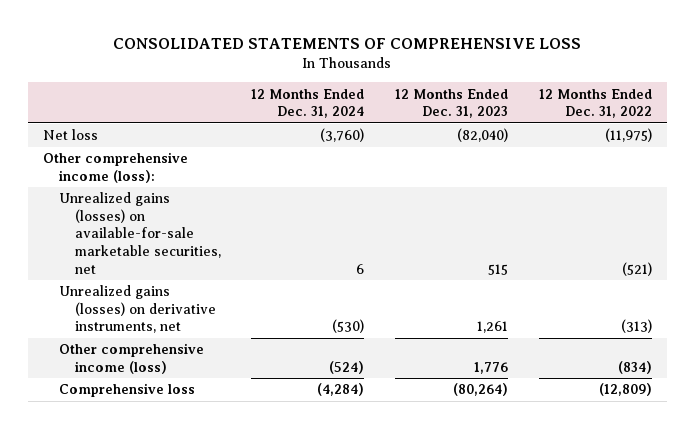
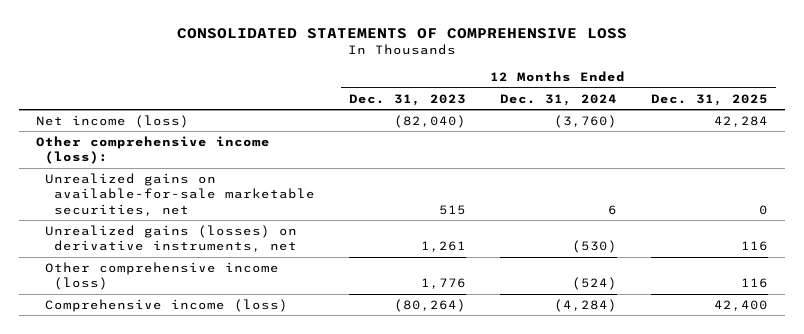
[538,88,652,119] 12 Months Ended Dec. 31, 2022 -> none
none -> [650,93,768,106] Dec. 31, 2025
[43,129,99,141] Net loss -> [36,114,190,128] Net income (loss)
[58,192,221,274] Unrealized gains (losses) on available-for-sale marketable securities, net -> [45,172,316,216] Unrealized gains on available-for-sale marketable securities, net
[58,383,195,398] Comprehensive loss -> [45,298,289,312] Comprehensive income (loss)

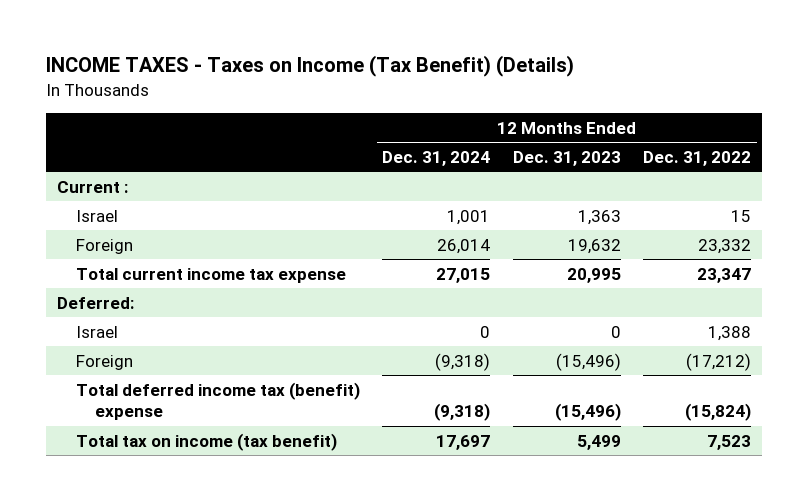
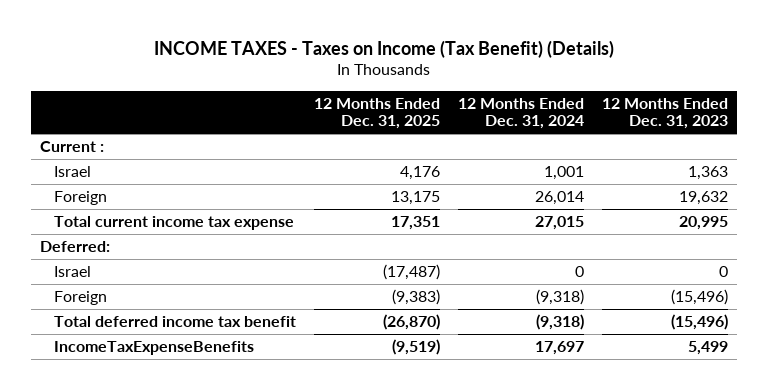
[643,150,752,166] Dec. 31, 2022 -> none
none -> [314,97,441,130] 12 Months Ended Dec. 31, 2025
[76,381,361,421] Total deferred income tax (benefit) expense -> [54,315,297,327] Total deferred income tax benefit
[76,432,338,451] Total tax on income (tax benefit) -> [54,340,255,355] IncomeTaxExpenseBenefits

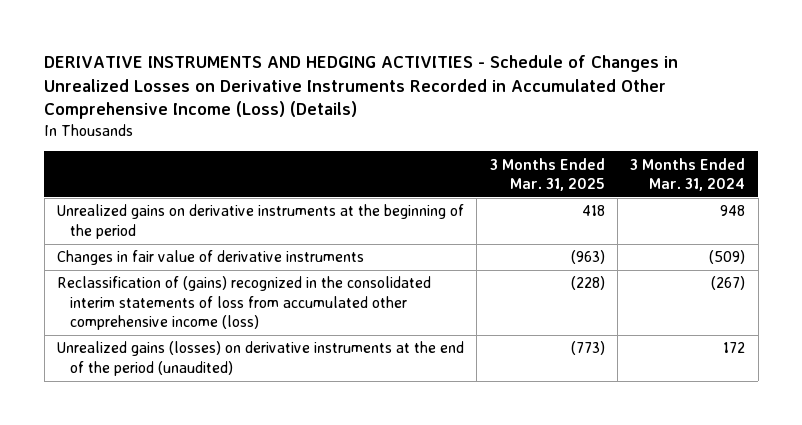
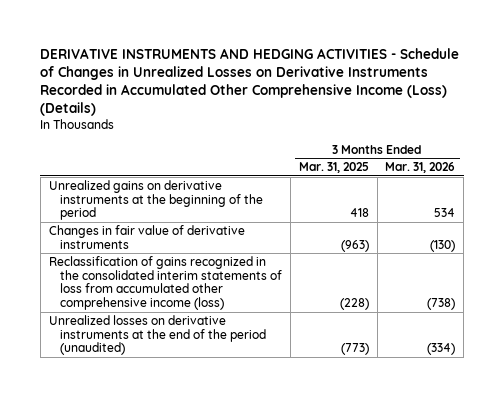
[630,157,746,191] 3 Months Ended Mar. 31, 2024 -> none
none -> [385,162,456,174] Mar. 31, 2026
[56,276,431,331] Reclassification of (gains) recognized in the consolidated interim statements of loss from accumulated other comprehensive income (loss) -> [48,255,282,311] Reclassification of gains recognized in the consolidated interim statements of loss from accumulated other comprehensive income (loss)
[56,341,464,376] Unrealized gains (losses) on derivative instruments at the end of the period (unaudited) -> [48,314,266,356] Unrealized losses on derivative instruments at the end of the period (unaudited)

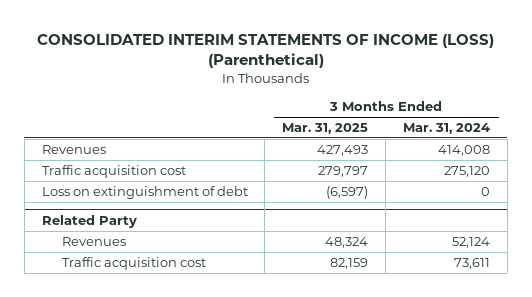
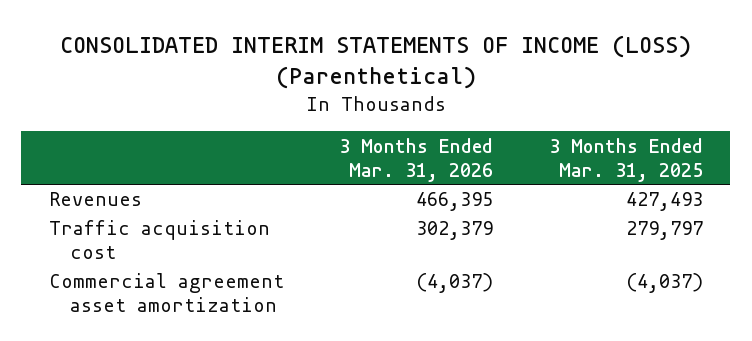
[402,123,490,135] Mar. 31, 2024 -> none
none -> [339,137,494,182] 3 Months Ended Mar. 31, 2026
[41,185,248,199] Loss on extinguishment of debt -> none
[41,214,137,228] Related Party -> none
[61,236,126,246] Revenues -> none
[61,256,206,270] Traffic acquisition cost -> none
none -> [49,273,285,313] Commercial agreement asset amortization

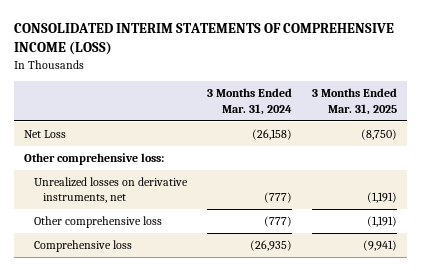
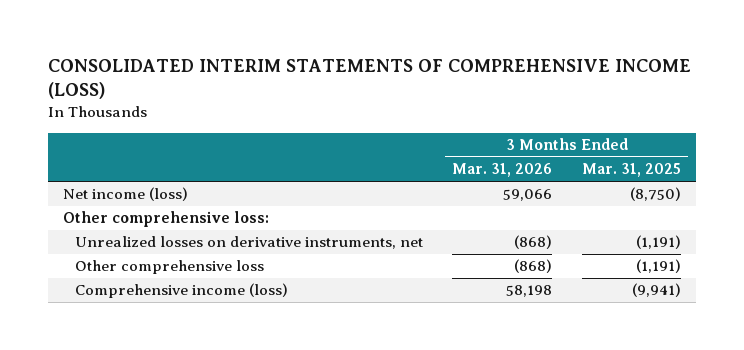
[206,88,292,115] 3 Months Ended Mar. 31, 2024 -> none
none -> [452,163,553,178] Mar. 31, 2026
[24,130,67,139] Net Loss -> [63,187,189,202] Net income (loss)
[33,240,132,253] Comprehensive loss -> [74,283,288,299] Comprehensive income (loss)

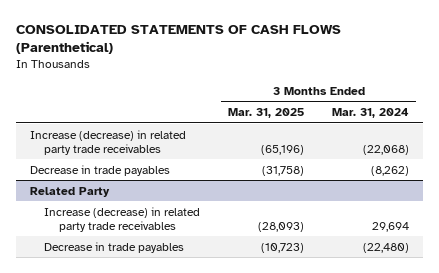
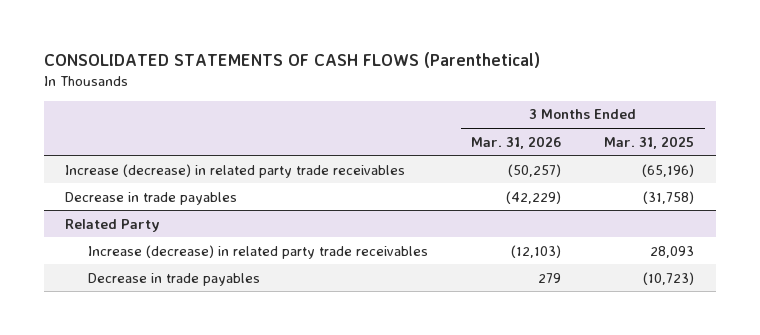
[332,107,410,118] Mar. 31, 2024 -> none
none -> [471,135,562,149] Mar. 31, 2026
[258,221,305,232] (28,093) -> [650,245,695,258] 28,093

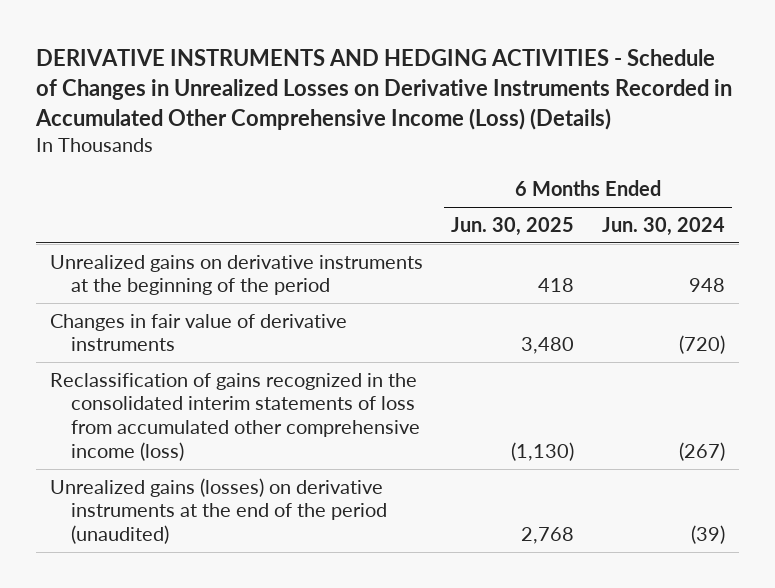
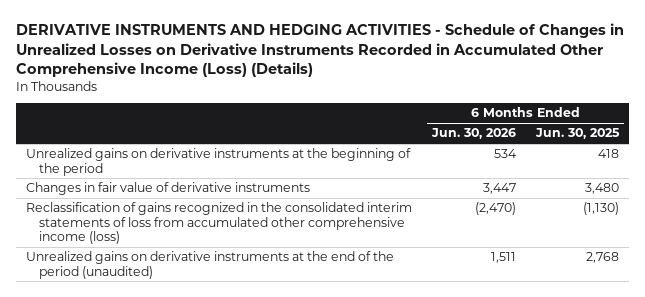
[601,216,725,236] Jun. 30, 2024 -> none
none -> [430,128,516,140] Jun. 30, 2026
[50,477,387,545] Unrealized gains (losses) on derivative instruments at the end of the period (unaudited) -> [25,251,394,279] Unrealized gains on derivative instruments at the end of the period (unaudited)

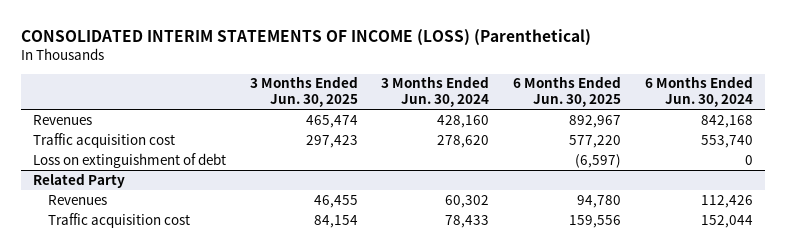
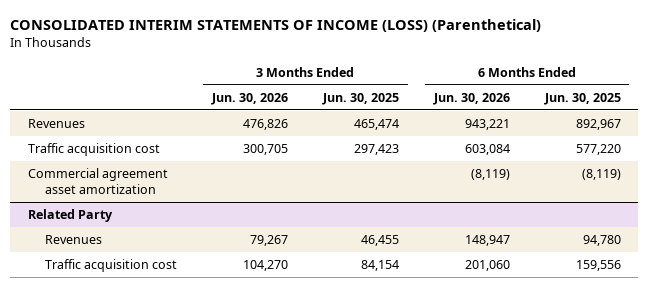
[381,76,490,108] 3 Months Ended Jun. 30, 2024 -> none
[644,76,753,108] 6 Months Ended Jun. 30, 2024 -> none
none -> [211,92,289,105] Jun. 30, 2026
none -> [432,92,510,105] Jun. 30, 2026
[33,152,227,168] Loss on extinguishment of debt -> none
none -> [27,168,168,195] Commercial agreement asset amortization

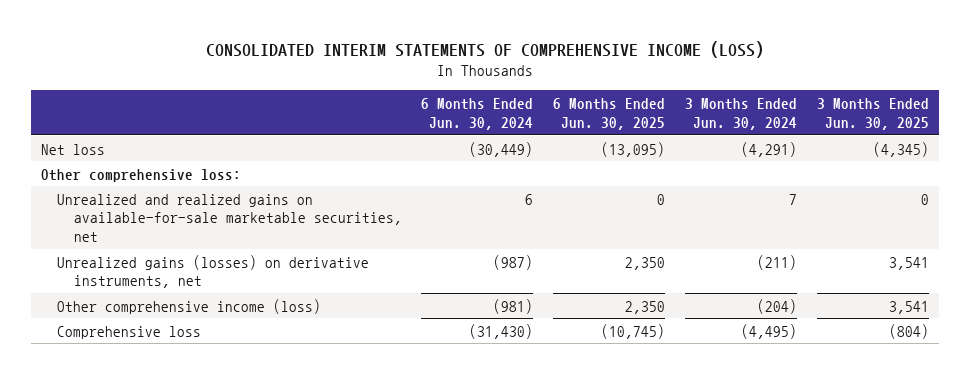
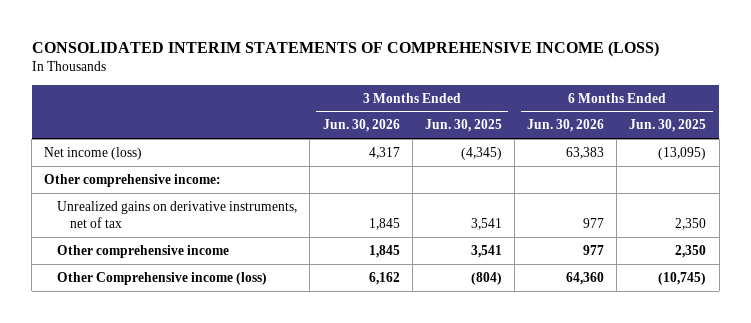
[421,97,534,130] 6 Months Ended Jun. 30, 2024 -> none
[684,97,797,130] 3 Months Ended Jun. 30, 2024 -> none
none -> [322,119,400,133] Jun. 30, 2026
none -> [527,119,605,133] Jun. 30, 2026
[57,193,402,243] Unrealized and realized gains on available-for-sale marketable securities, net -> none
[40,143,105,155] Net loss -> [44,146,143,160] Net income (loss)
[40,168,241,182] Other comprehensive loss: -> [44,173,222,187] Other comprehensive income:
[57,254,370,289] Unrealized gains (losses) on derivative instruments, net -> [57,200,298,228] Unrealized gains on derivative instruments, net of tax
[57,298,322,314] Other comprehensive income (loss) -> [57,244,230,258] Other comprehensive income
[57,325,202,339] Comprehensive loss -> [57,271,268,285] Other Comprehensive income (loss)

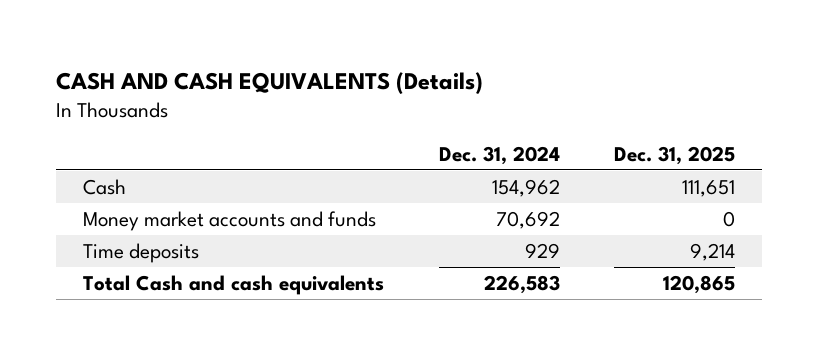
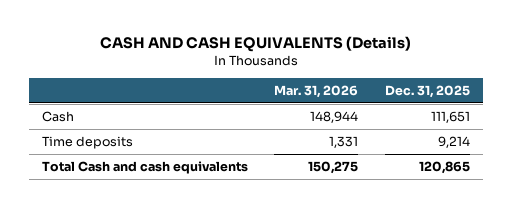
[438,145,560,165] Dec. 31, 2024 -> none
none -> [274,84,359,98] Mar. 31, 2026
[83,210,377,231] Money market accounts and funds -> none

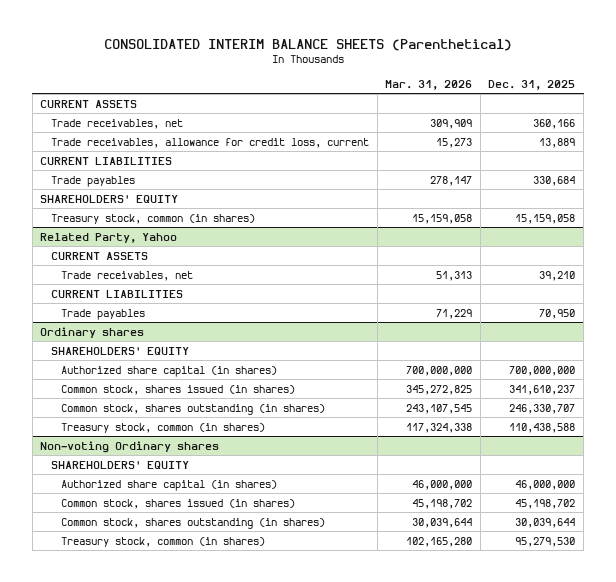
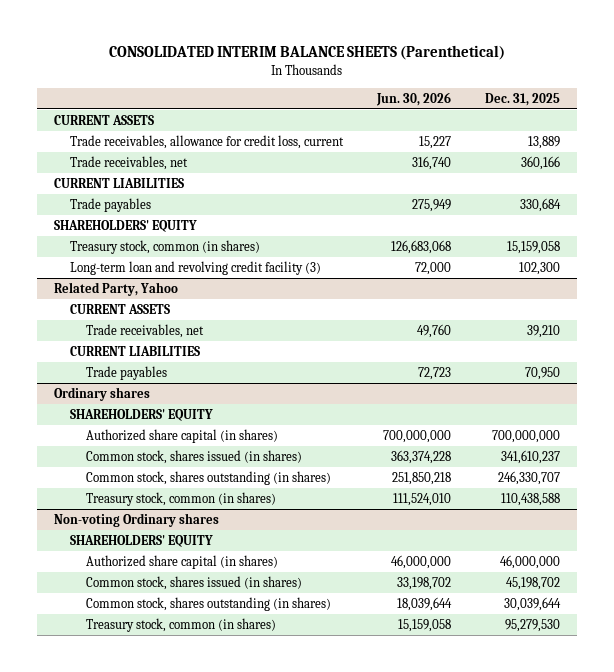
[385,79,473,90] Mar. 31, 2026 -> none
none -> [375,91,451,106] Jun. 30, 2026
[50,118,183,129] Trade receivables, net -> [69,155,188,170] Trade receivables, net
none -> [69,260,321,275] Long-term loan and revolving credit facility (3)

